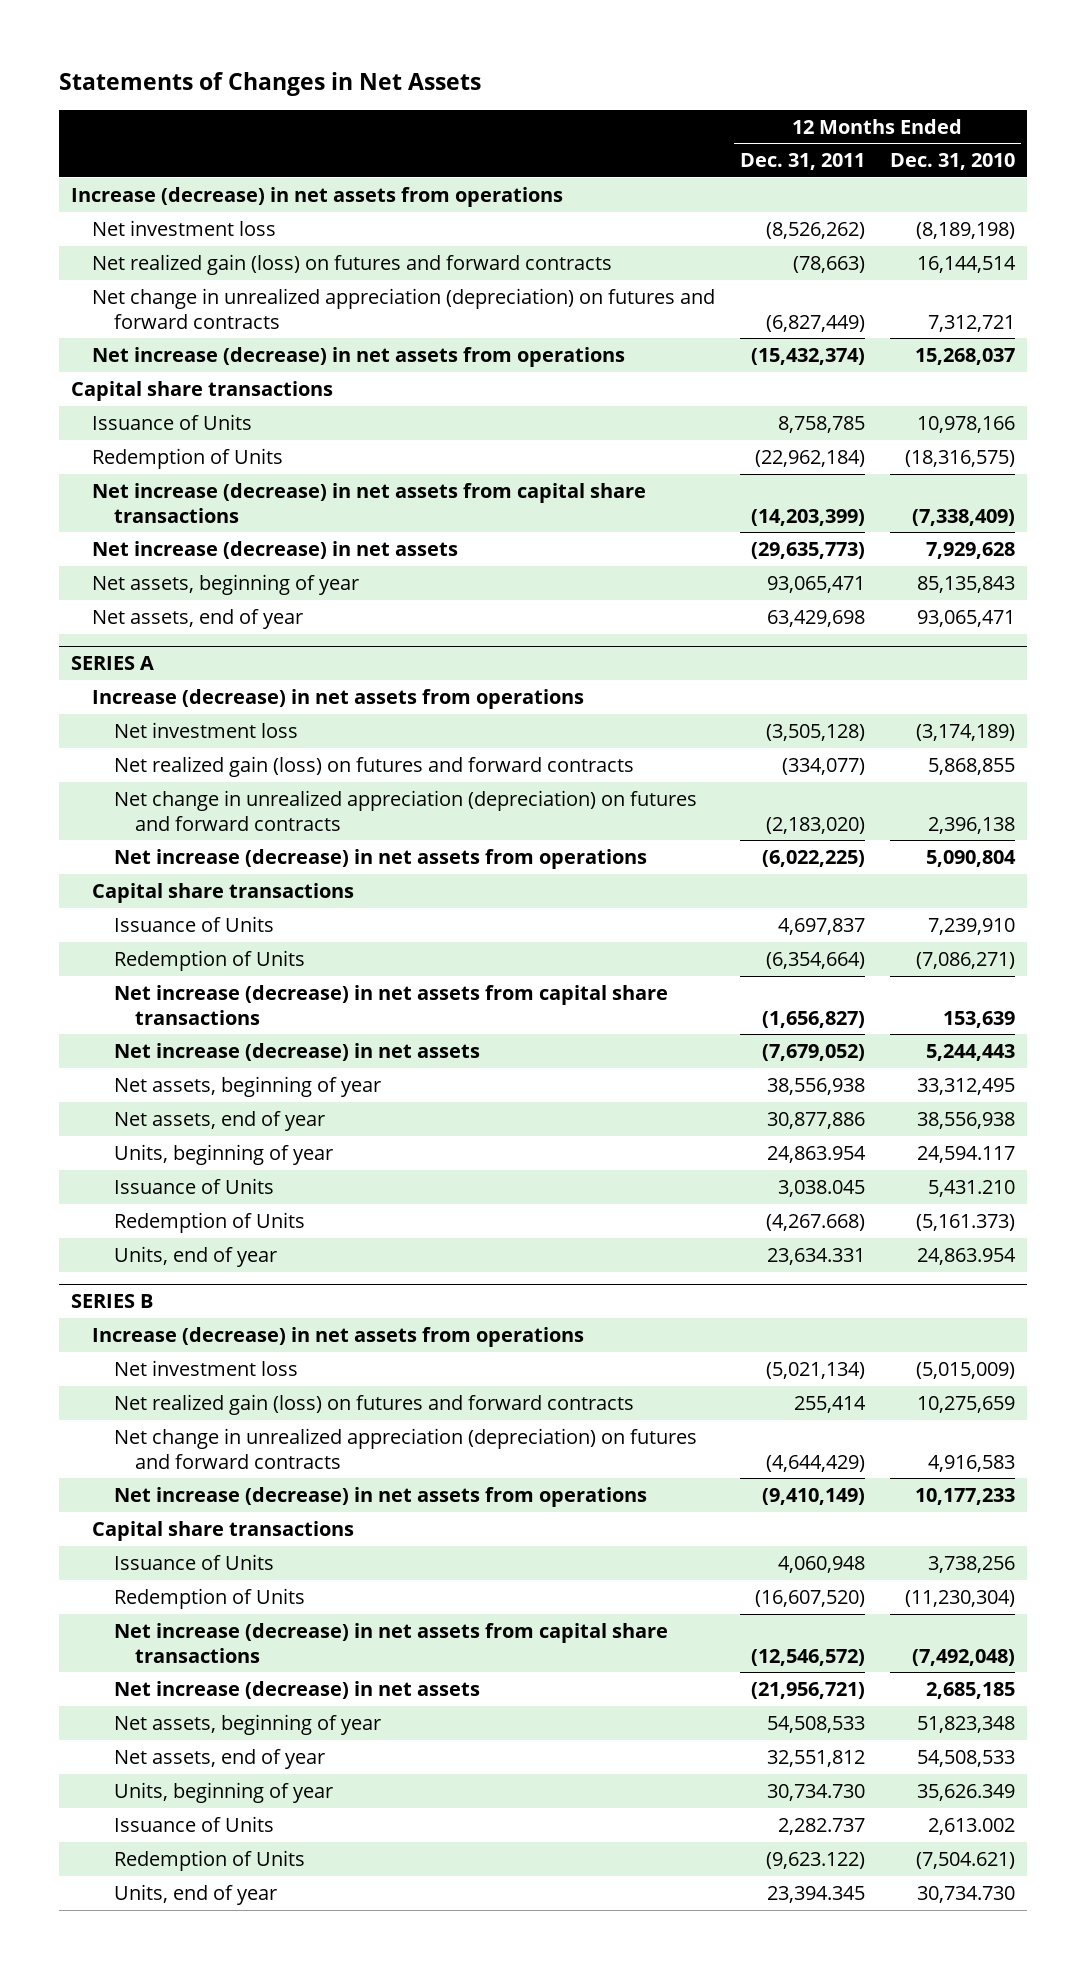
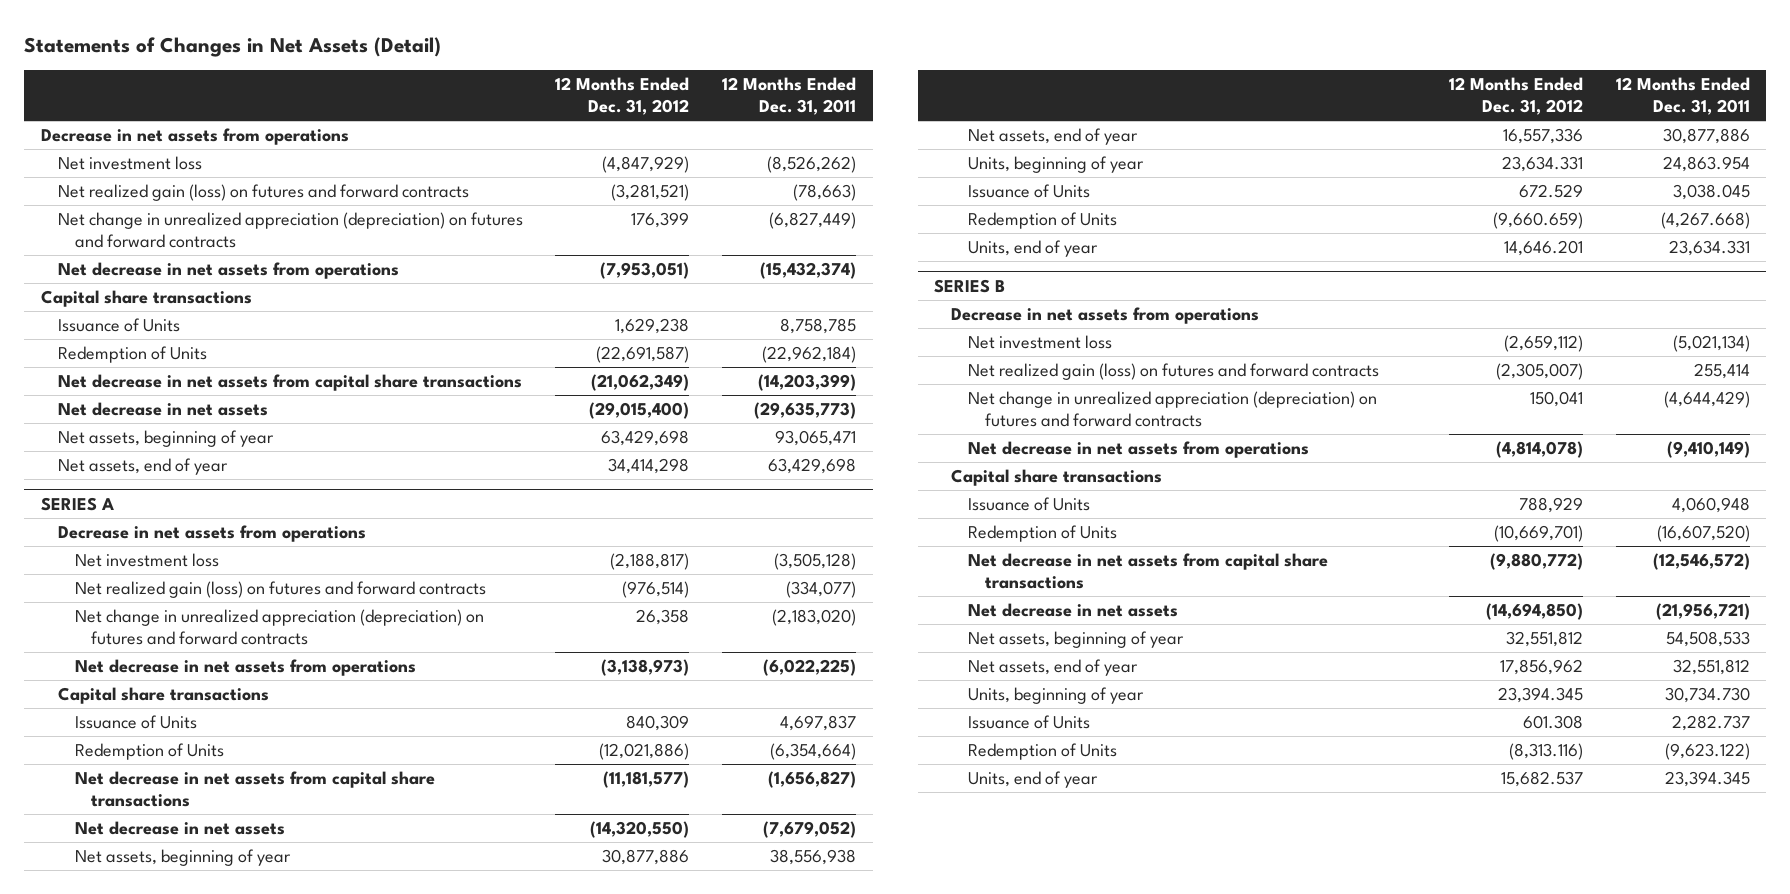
[58,71,481,96] Statements of Changes in Net Assets -> [24,37,442,58] Statements of Changes in Net Assets (Detail)
[889,153,1015,171] Dec. 31, 2010 -> none
none -> [555,77,690,116] 12 Months Ended Dec. 31, 2012
[71,186,564,207] Increase (decrease) in net assets from operations -> [40,127,349,145] Decrease in net assets from operations
[92,346,626,367] Net increase (decrease) in net assets from operations -> [57,261,399,279] Net decrease in net assets from operations
[92,482,647,523] Net increase (decrease) in net assets from capital share transactions -> [57,373,522,391] Net decrease in net assets from capital share transactions
[92,540,459,559] Net increase (decrease) in net assets -> [57,401,268,416] Net decrease in net assets
[92,688,585,709] Increase (decrease) in net assets from operations -> [57,524,366,542] Decrease in net assets from operations
[113,848,647,869] Net increase (decrease) in net assets from operations -> [74,658,416,676] Net decrease in net assets from operations
[113,984,668,1025] Net increase (decrease) in net assets from capital share transactions -> [74,770,435,807] Net decrease in net assets from capital share transactions
[113,1042,480,1061] Net increase (decrease) in net assets -> [74,820,285,835] Net decrease in net assets
[92,1326,585,1347] Increase (decrease) in net assets from operations -> [951,306,1260,324] Decrease in net assets from operations
[113,1486,647,1507] Net increase (decrease) in net assets from operations -> [968,440,1310,458] Net decrease in net assets from operations
[113,1622,668,1663] Net increase (decrease) in net assets from capital share transactions -> [968,552,1329,589] Net decrease in net assets from capital share transactions
[113,1680,480,1699] Net increase (decrease) in net assets -> [968,602,1179,617] Net decrease in net assets

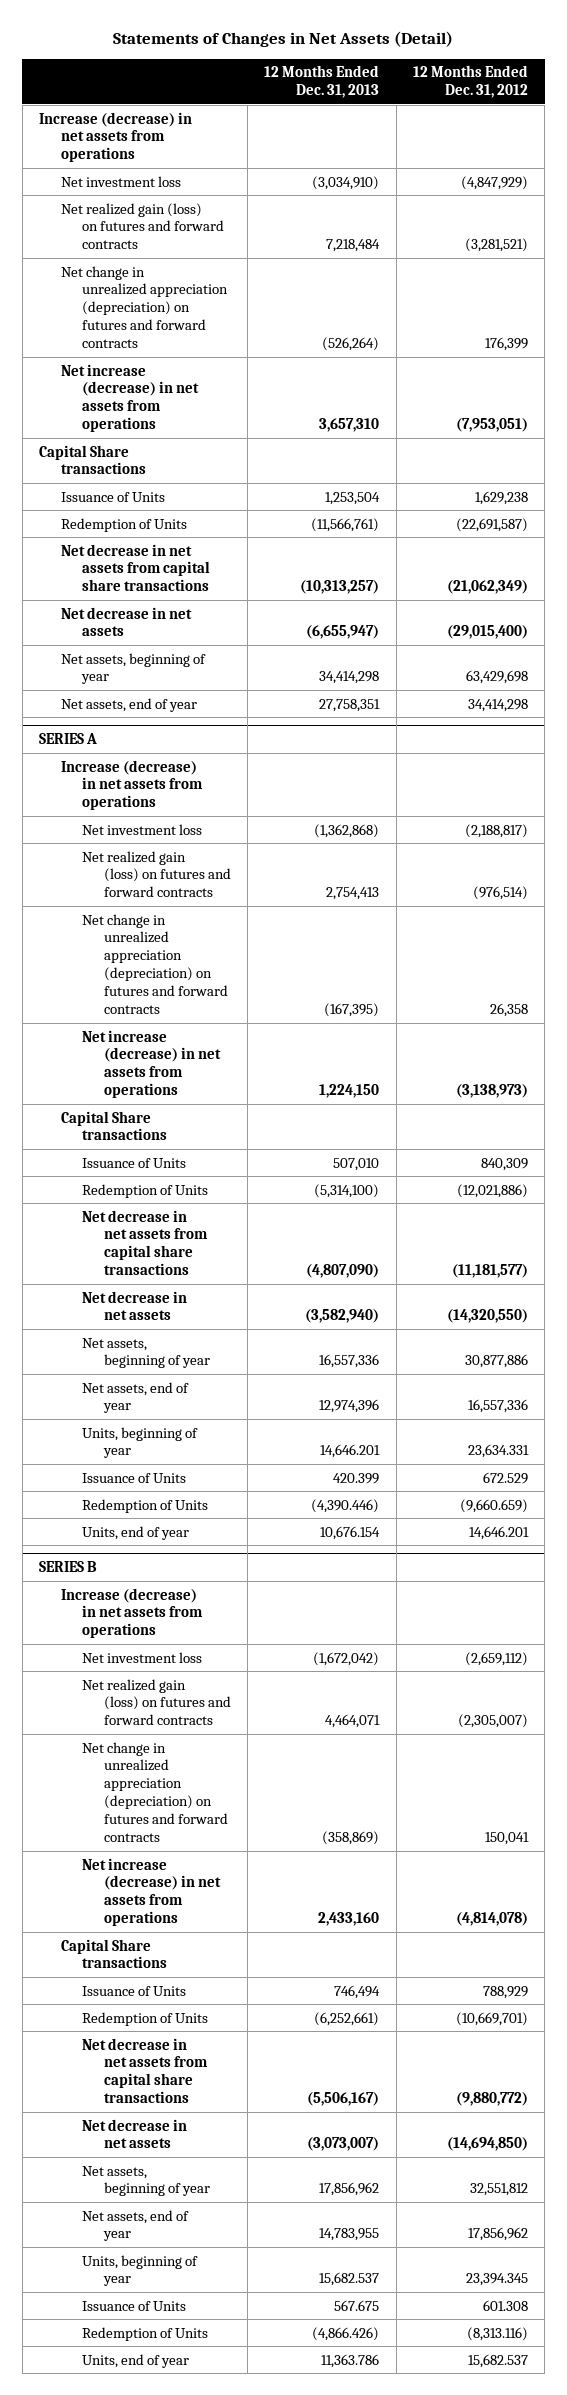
[722,77,857,116] 12 Months Ended Dec. 31, 2011 -> none
none -> [264,65,380,99] 12 Months Ended Dec. 31, 2013
[40,127,349,145] Decrease in net assets from operations -> [38,111,192,163] Increase (decrease) in net assets from operations
[57,261,399,279] Net decrease in net assets from operations -> [60,363,200,433] Net increase (decrease) in net assets from operations
[40,289,252,307] Capital share transactions -> [38,444,146,475] Capital Share transactions
[57,524,366,542] Decrease in net assets from operations -> [60,759,204,811] Increase (decrease) in net assets from operations
[74,658,416,676] Net decrease in net assets from operations -> [82,1029,221,1099] Net increase (decrease) in net assets from operations
[57,686,269,704] Capital share transactions -> [60,1110,168,1141] Capital Share transactions
[951,306,1260,324] Decrease in net assets from operations -> [60,1587,204,1639] Increase (decrease) in net assets from operations
[968,440,1310,458] Net decrease in net assets from operations -> [82,1857,221,1927] Net increase (decrease) in net assets from operations
[951,468,1163,486] Capital share transactions -> [60,1938,168,1969] Capital Share transactions

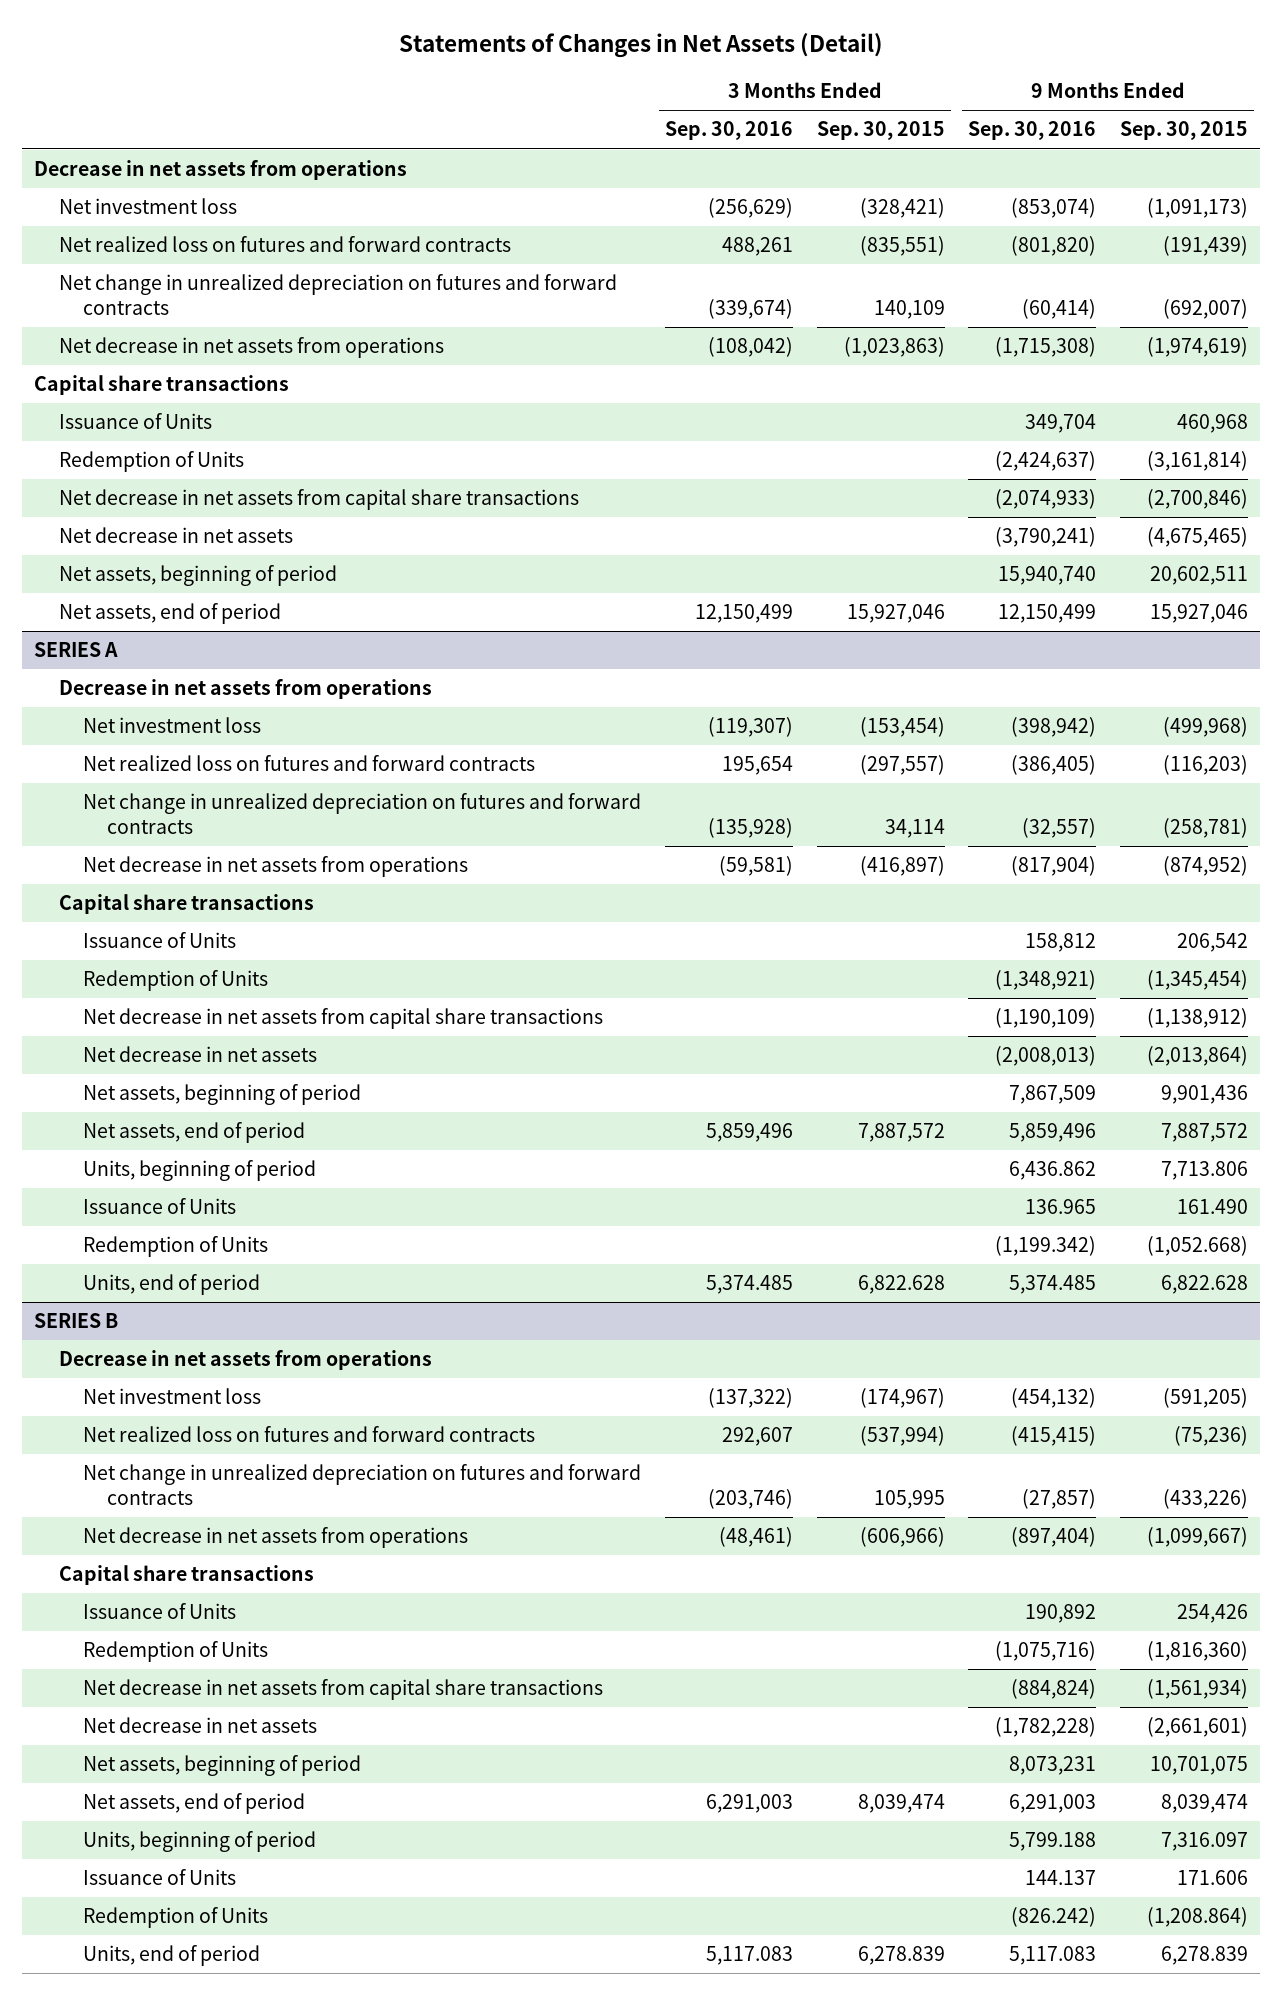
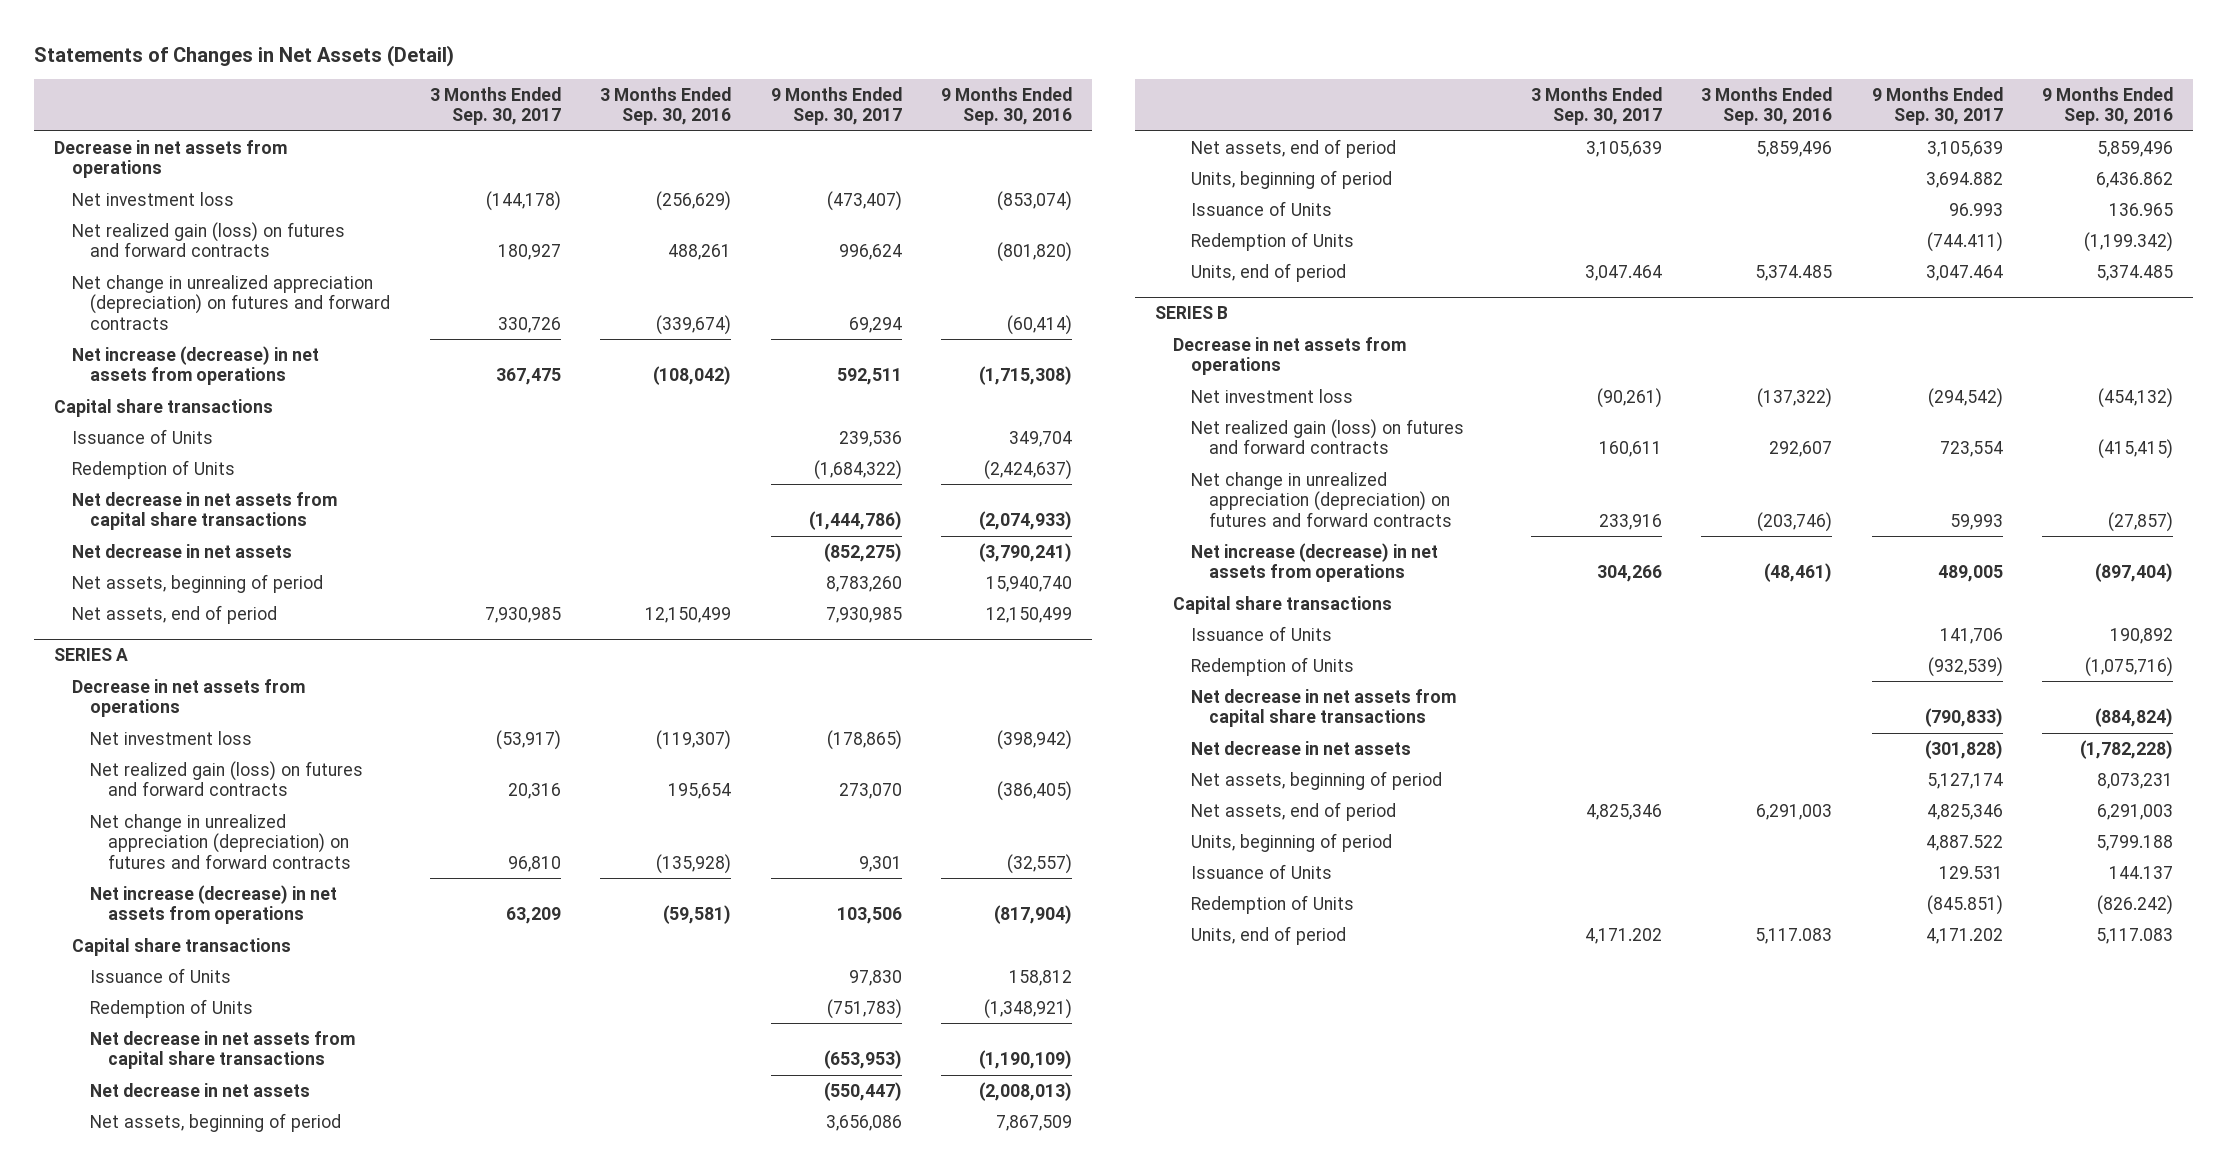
[816,121,945,141] Sep. 30, 2015 -> none
[1120,121,1249,141] Sep. 30, 2015 -> none
none -> [429,86,561,126] 3 Months Ended Sep. 30, 2017
none -> [770,86,902,126] 9 Months Ended Sep. 30, 2017
[58,236,511,253] Net realized loss on futures and forward contracts -> [72,221,346,258] Net realized gain (loss) on futures and forward contracts
[58,274,617,315] Net change in unrealized depreciation on futures and forward contracts -> [72,274,391,330] Net change in unrealized appreciation (depreciation) on futures and forward contracts
[58,337,444,359] Net decrease in net assets from operations -> [72,345,320,386] Net increase (decrease) in net assets from operations
[82,755,535,772] Net realized loss on futures and forward contracts -> [90,760,364,797] Net realized gain (loss) on futures and forward contracts
[82,793,641,834] Net change in unrealized depreciation on futures and forward contracts -> [90,813,352,869] Net change in unrealized appreciation (depreciation) on futures and forward contracts
[82,856,468,878] Net decrease in net assets from operations -> [90,884,338,925] Net increase (decrease) in net assets from operations
[82,1426,535,1443] Net realized loss on futures and forward contracts -> [1191,418,1465,455] Net realized gain (loss) on futures and forward contracts
[82,1464,641,1505] Net change in unrealized depreciation on futures and forward contracts -> [1191,471,1453,527] Net change in unrealized appreciation (depreciation) on futures and forward contracts
[82,1527,468,1549] Net decrease in net assets from operations -> [1191,542,1439,583] Net increase (decrease) in net assets from operations

